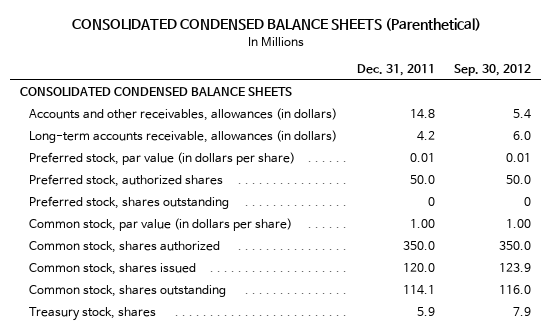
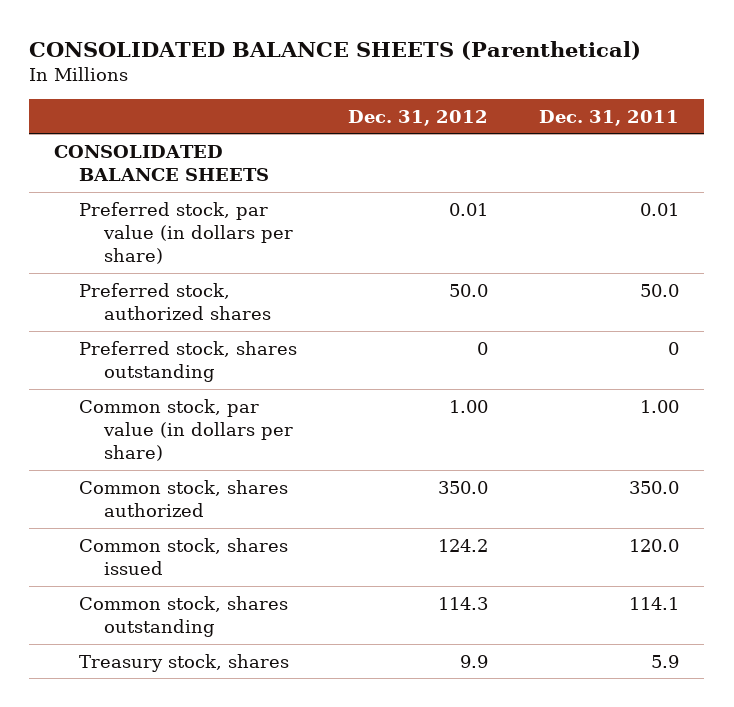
[71,18,481,32] CONSOLIDATED CONDENSED BALANCE SHEETS (Parenthetical) -> [29,40,642,60] CONSOLIDATED BALANCE SHEETS (Parenthetical)
[454,64,532,77] Sep. 30, 2012 -> none
none -> [348,109,489,126] Dec. 31, 2012
[29,108,338,122] Accounts and other receivables, allowances (in dollars) -> none
[29,130,338,144] Long-term accounts receivable, allowances (in dollars) -> none
[20,87,293,98] CONSOLIDATED CONDENSED BALANCE SHEETS -> [54,144,270,181] CONSOLIDATED BALANCE SHEETS

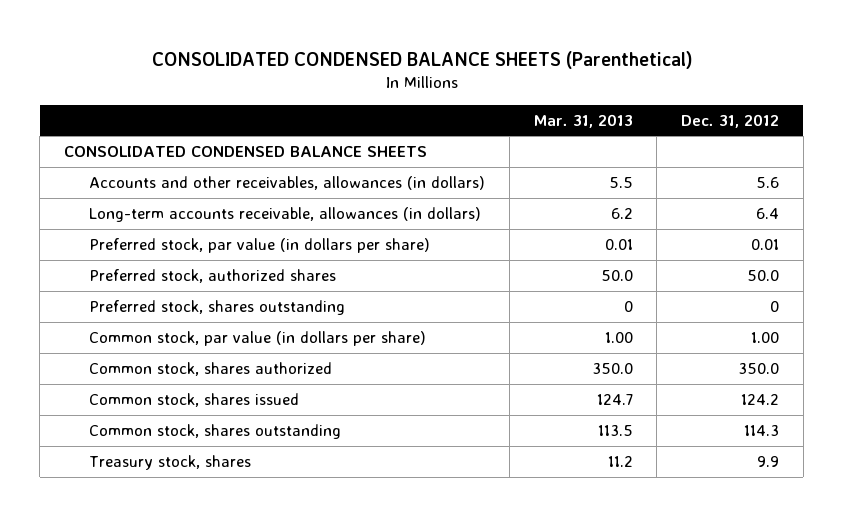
[29,40,642,60] CONSOLIDATED BALANCE SHEETS (Parenthetical) -> [151,50,693,69] CONSOLIDATED CONDENSED BALANCE SHEETS (Parenthetical)
[539,109,680,126] Dec. 31, 2011 -> none
none -> [533,113,633,128] Mar. 31, 2013
[54,144,270,181] CONSOLIDATED BALANCE SHEETS -> [64,145,428,157] CONSOLIDATED CONDENSED BALANCE SHEETS
none -> [89,175,486,190] Accounts and other receivables, allowances (in dollars)
none -> [89,206,482,222] Long-term accounts receivable, allowances (in dollars)

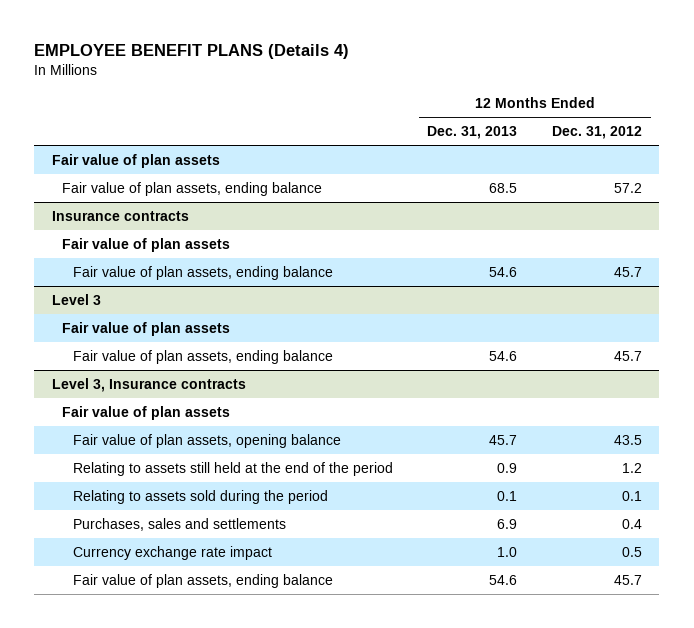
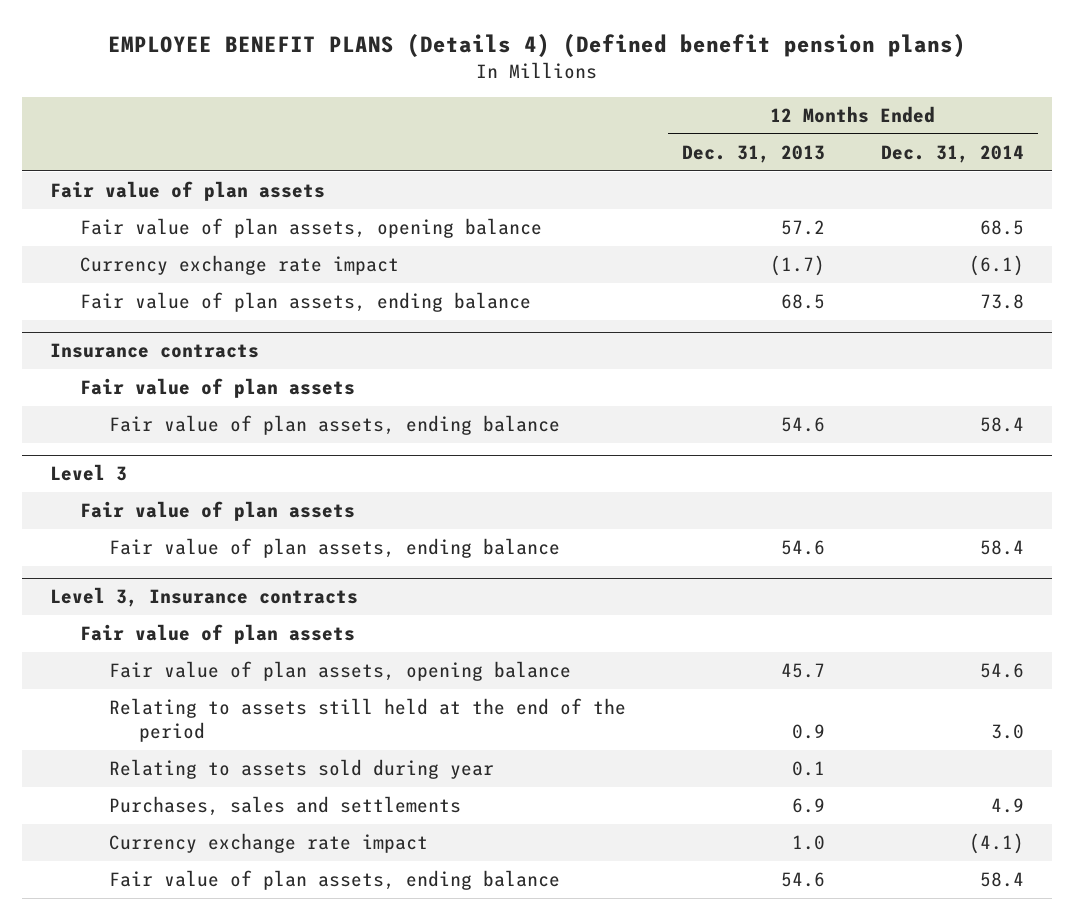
[34,44,350,60] EMPLOYEE BENEFIT PLANS (Details 4) -> [107,33,966,57] EMPLOYEE BENEFIT PLANS (Details 4) (Defined benefit pension plans)
[551,126,642,140] Dec. 31, 2012 -> none
none -> [880,145,1024,164] Dec. 31, 2014
none -> [79,218,542,239] Fair value of plan assets, opening balance
none -> [79,255,399,276] Currency exchange rate impact
[72,489,328,504] Relating to assets sold during the period -> [109,759,495,780] Relating to assets sold during year

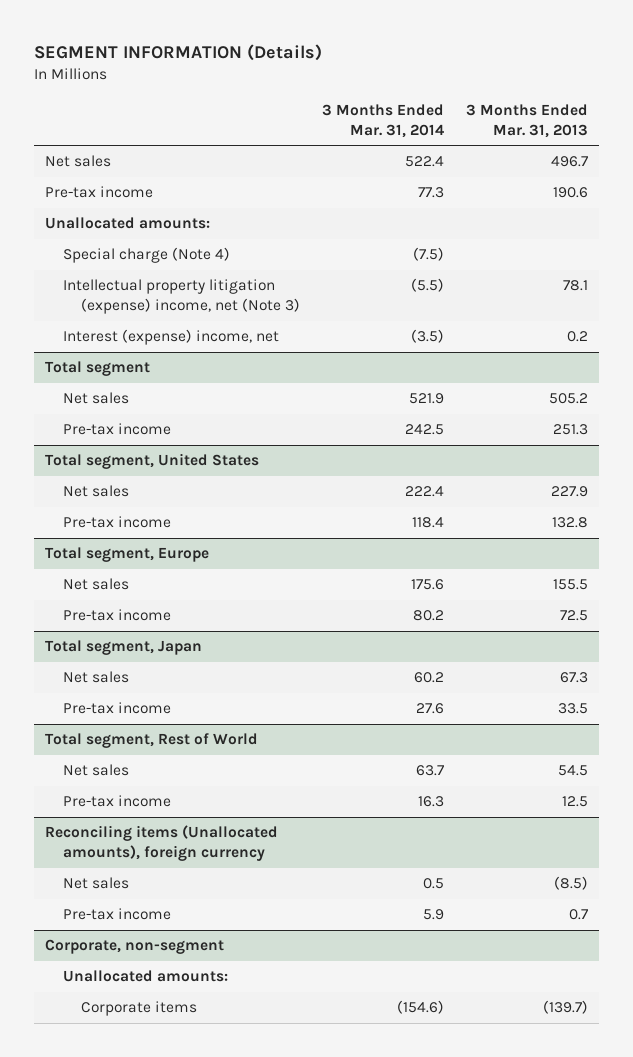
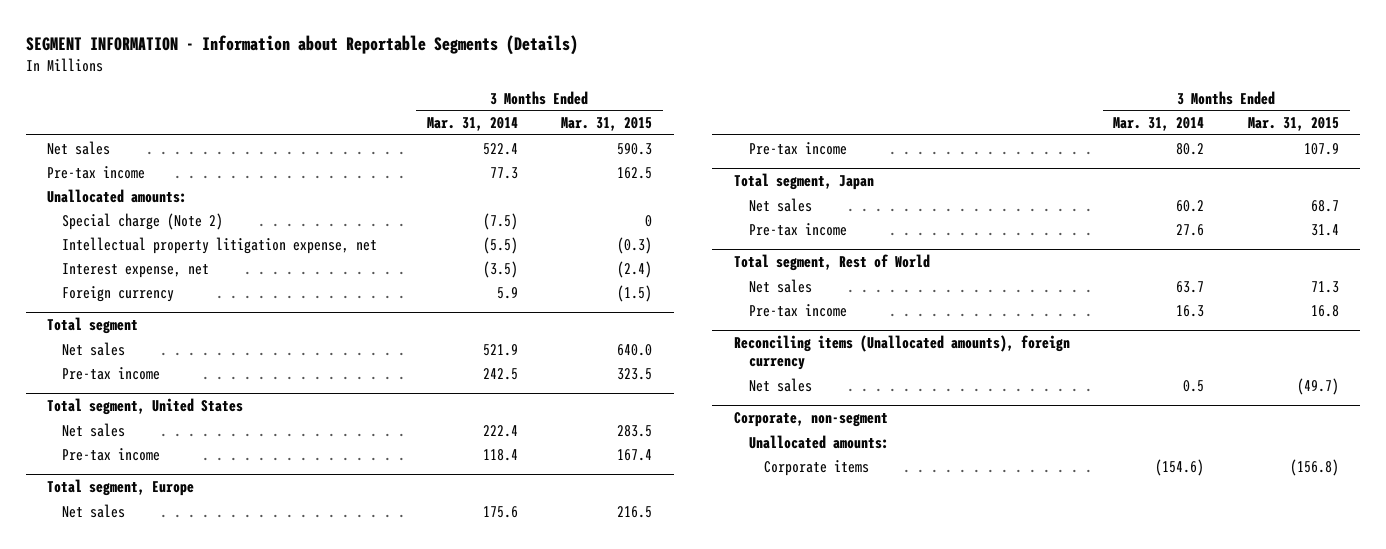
[34,44,323,62] SEGMENT INFORMATION (Details) -> [25,34,578,55] SEGMENT INFORMATION - Information about Reportable Segments (Details)
[466,104,589,138] 3 Months Ended Mar. 31, 2013 -> none
none -> [560,116,652,131] Mar. 31, 2015
[62,247,230,264] Special charge (Note 4) -> [61,212,223,230] Special charge (Note 2)
[62,279,300,315] Intellectual property litigation (expense) income, net (Note 3) -> [61,236,377,254] Intellectual property litigation expense, net
[62,329,279,346] Interest (expense) income, net -> [61,262,209,278] Interest expense, net
none -> [61,285,174,302] Foreign currency
[62,908,171,921] Pre-tax income -> none

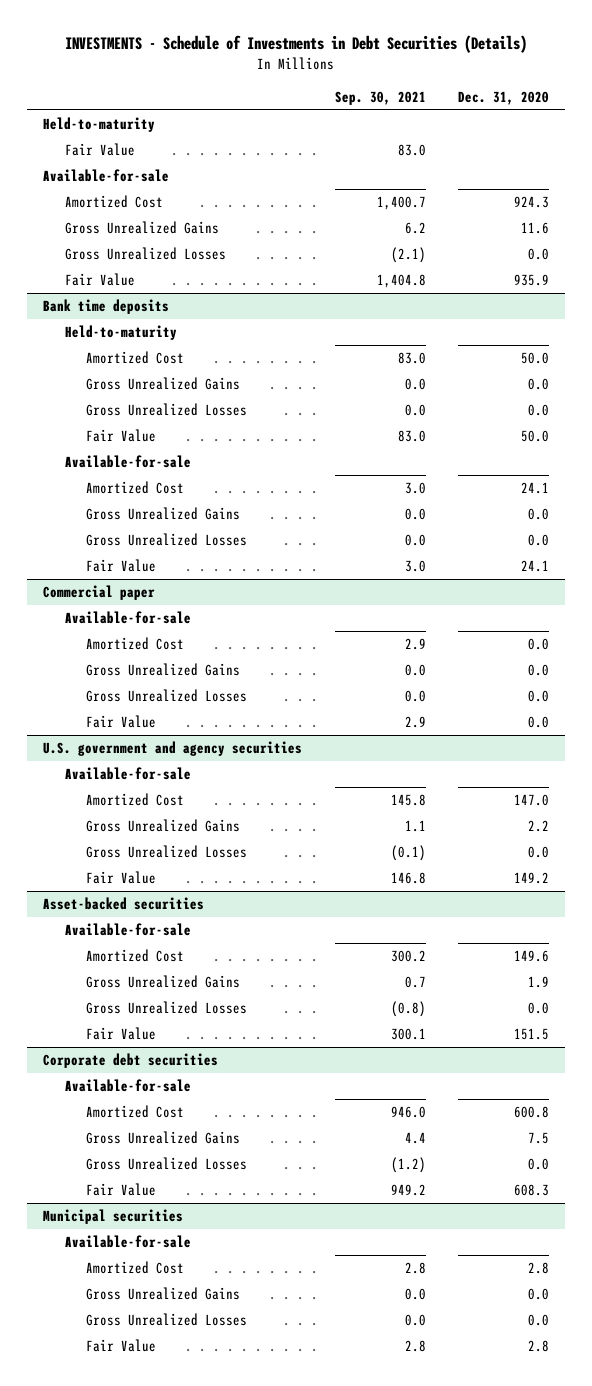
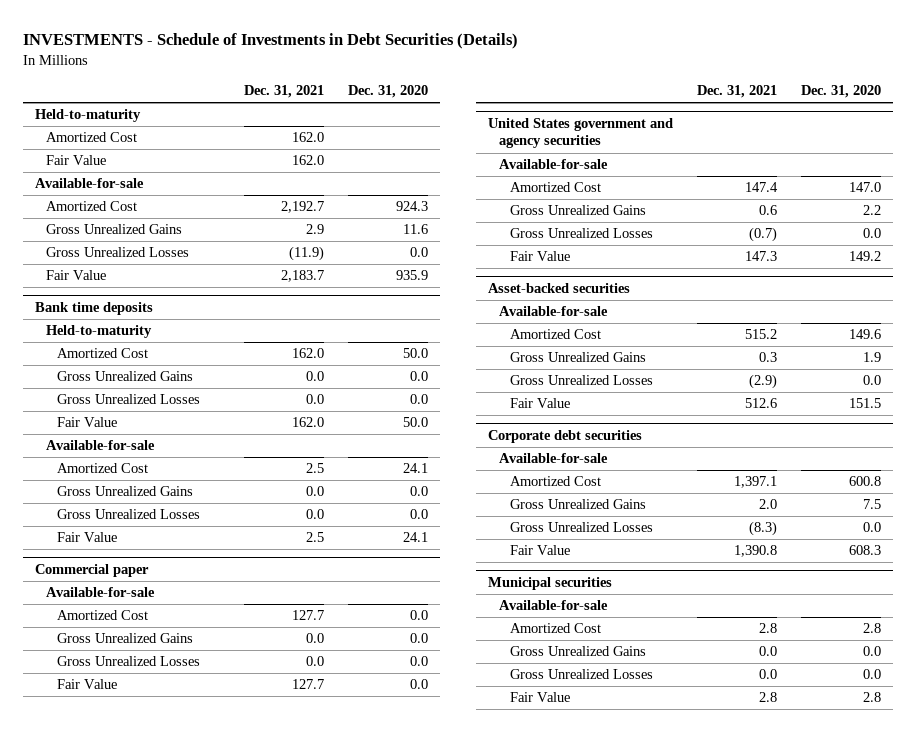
[334,90,426,105] Sep. 30, 2021 -> none
none -> [244,85,325,99] Dec. 31, 2021
none -> [46,132,138,143] Amortized Cost
[43,741,303,757] U.S. government and agency securities -> [487,118,673,149] United States government and agency securities

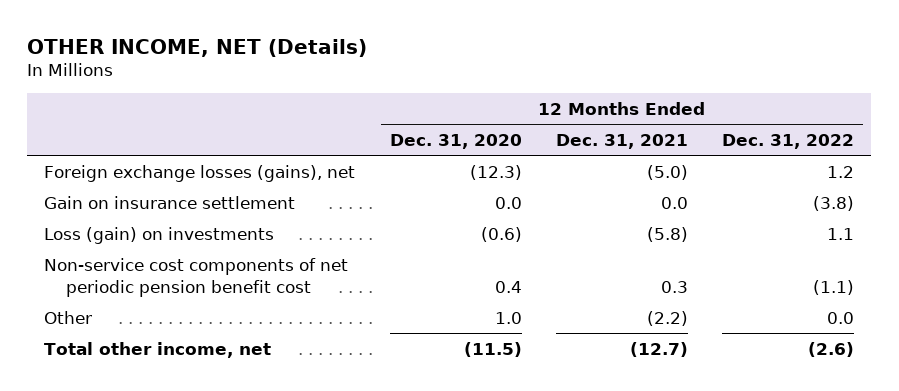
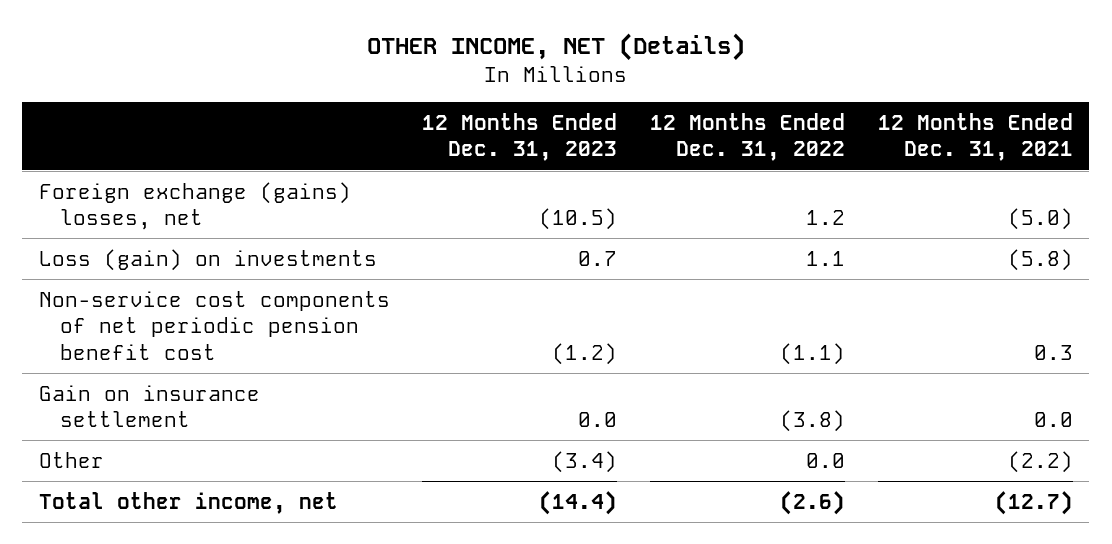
[389,133,522,149] Dec. 31, 2020 -> none
none -> [422,112,618,162] 12 Months Ended Dec. 31, 2023
[44,164,356,182] Foreign exchange losses (gains), net -> [38,181,351,231] Foreign exchange (gains) losses, net
[44,195,296,209] Gain on insurance settlement -> [38,384,260,428] Gain on insurance settlement

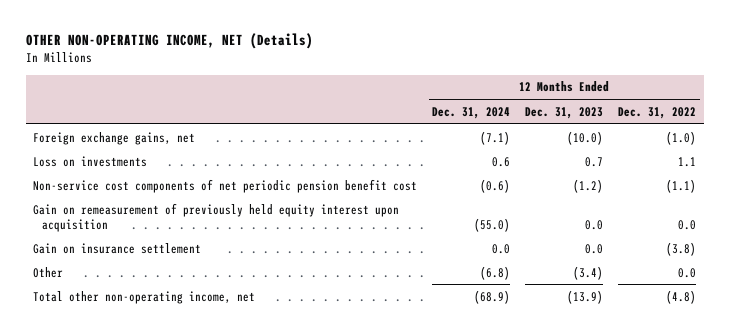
[366,33,745,62] OTHER INCOME, NET (Details) -> [25,33,313,50] OTHER NON-OPERATING INCOME, NET (Details)
[877,112,1073,162] 12 Months Ended Dec. 31, 2021 -> none
none -> [432,106,511,119] Dec. 31, 2024
[38,181,351,231] Foreign exchange (gains) losses, net -> [33,131,196,145] Foreign exchange gains, net
[539,208,618,231] (10.5) -> [567,130,604,145] (10.0)
[806,210,846,226] 1.2 -> [666,130,697,145] (1.0)
[38,248,377,271] Loss (gain) on investments -> [33,155,148,167] Loss on investments
none -> [33,202,400,232] Gain on remeasurement of previously held equity interest upon acquisition
[38,491,338,514] Total other income, net -> [33,290,256,304] Total other non-operating income, net
[539,490,618,515] (14.4) -> [567,289,604,304] (13.9)
[780,490,846,515] (2.6) -> [666,289,697,304] (4.8)

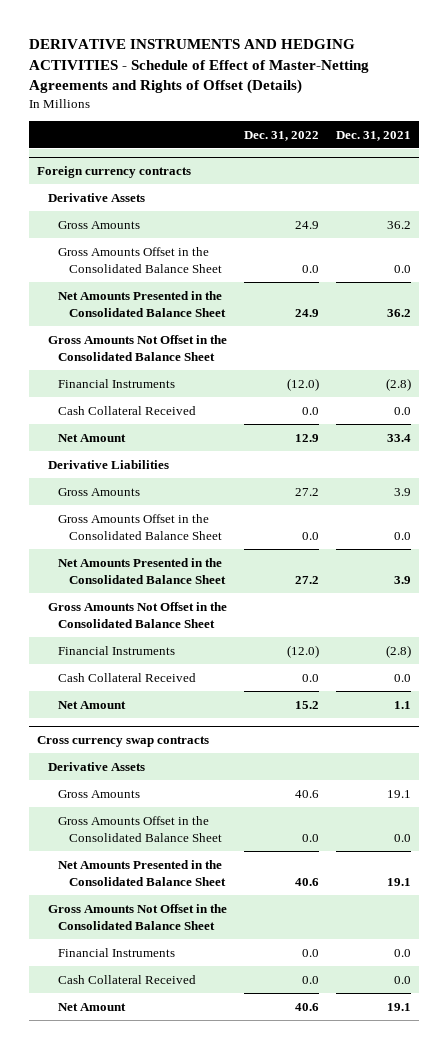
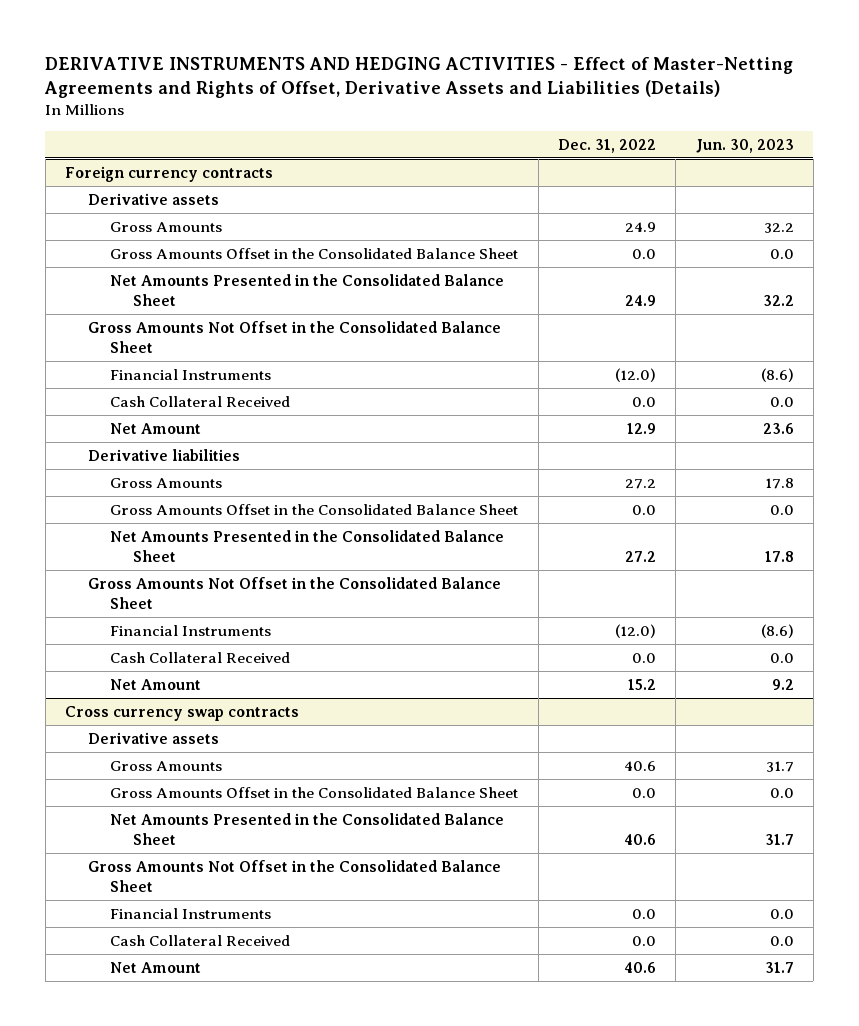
[28,39,369,95] DERIVATIVE INSTRUMENTS AND HEDGING ACTIVITIES - Schedule of Effect of Master-Netting Agreements and Rights of Offset (Details) -> [44,56,794,99] DERIVATIVE INSTRUMENTS AND HEDGING ACTIVITIES - Effect of Master-Netting Agreements and Rights of Offset, Derivative Assets and Liabilities (Details)
[335,130,411,141] Dec. 31, 2021 -> none
none -> [695,138,794,153] Jun. 30, 2023
[47,192,145,202] Derivative Assets -> [87,192,219,205] Derivative assets
[47,459,169,469] Derivative Liabilities -> [87,448,240,461] Derivative liabilities
[47,761,145,771] Derivative Assets -> [87,731,219,744] Derivative assets

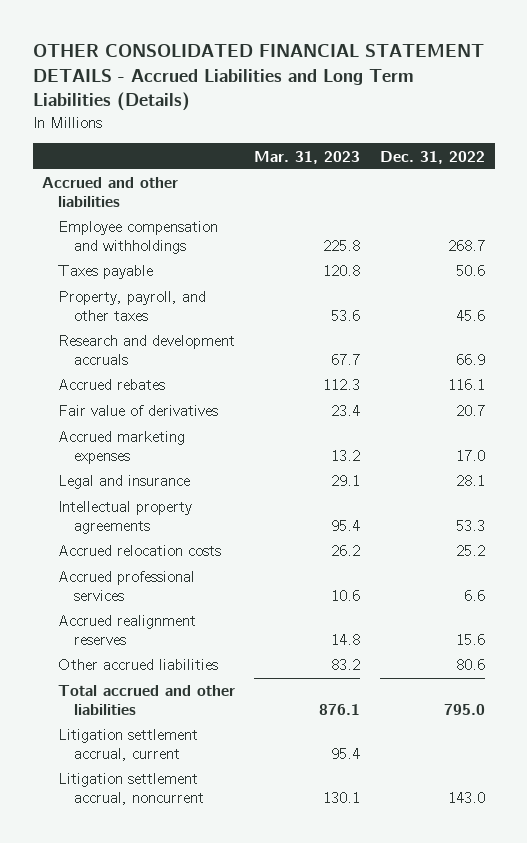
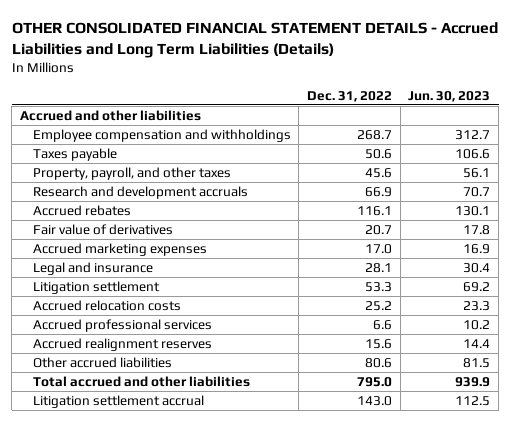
[254,150,361,164] Mar. 31, 2023 -> none
none -> [408,90,491,102] Jun. 30, 2023
[57,501,192,534] Intellectual property agreements -> [32,281,160,295] Litigation settlement
[57,729,198,761] Litigation settlement accrual, current -> none
[57,773,204,805] Litigation settlement accrual, noncurrent -> [32,395,204,409] Litigation settlement accrual

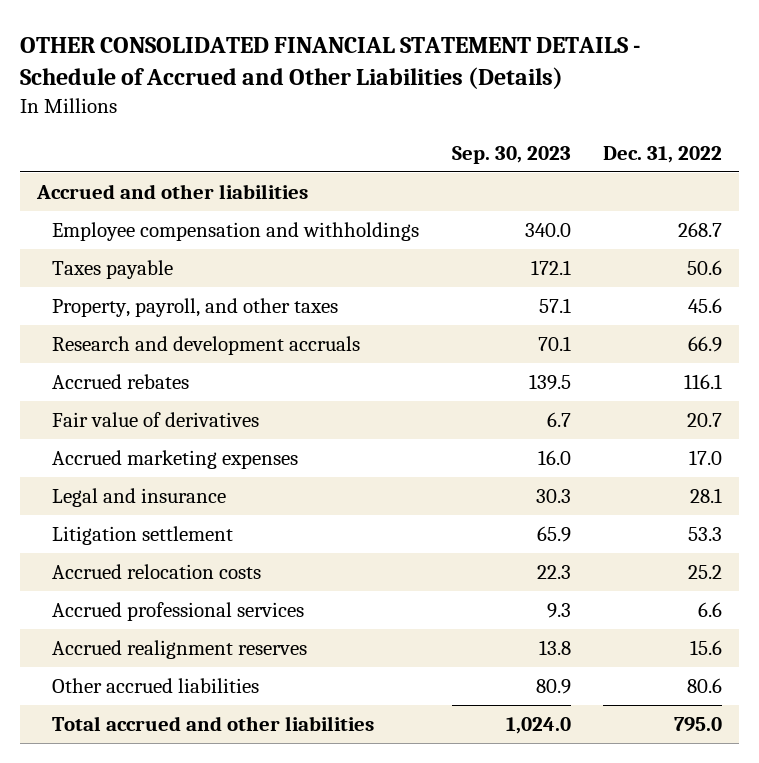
[11,21,498,58] OTHER CONSOLIDATED FINANCIAL STATEMENT DETAILS - Accrued Liabilities and Long Term Liabilities (Details) -> [20,36,641,89] OTHER CONSOLIDATED FINANCIAL STATEMENT DETAILS - Schedule of Accrued and Other Liabilities (Details)
[408,90,491,102] Jun. 30, 2023 -> none
none -> [451,145,571,164] Sep. 30, 2023
[32,395,204,409] Litigation settlement accrual -> none

